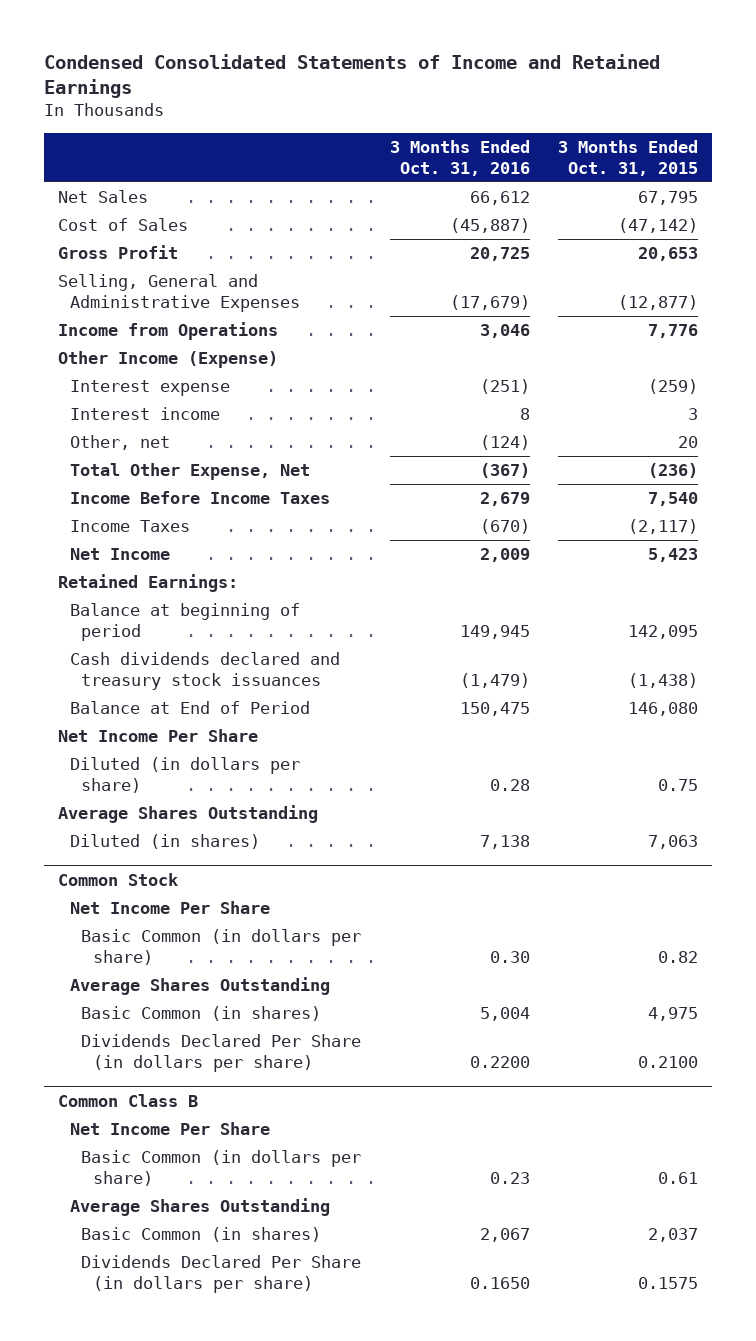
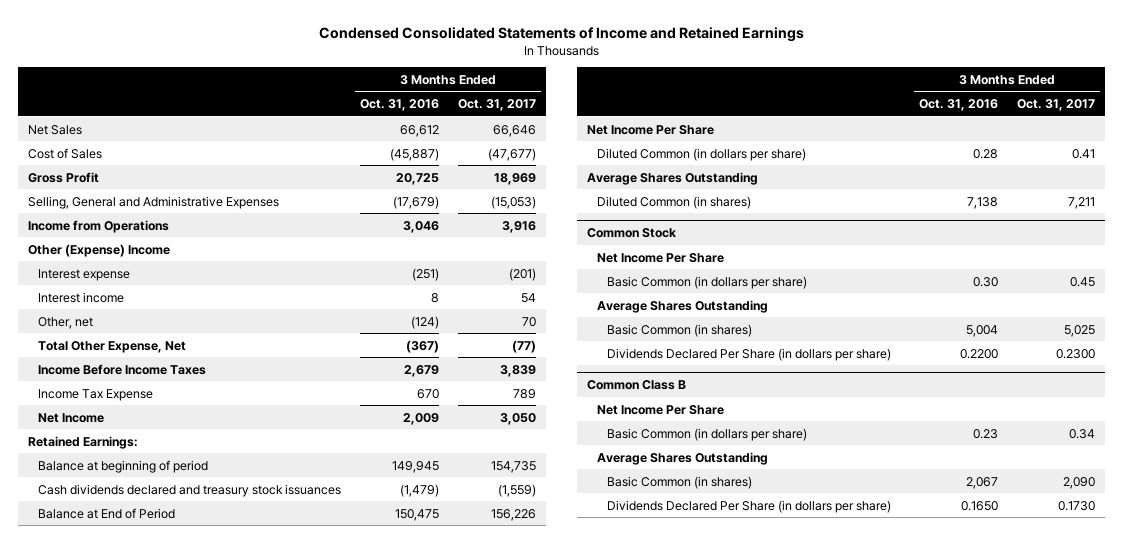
[558,139,699,176] 3 Months Ended Oct. 31, 2015 -> none
none -> [458,98,537,111] Oct. 31, 2017
[57,351,278,369] Other Income (Expense) -> [28,243,171,257] Other (Expense) Income
[69,520,190,533] Income Taxes -> [37,388,153,401] Income Tax Expense
[479,519,530,535] (670) -> [417,388,440,399] 670
[69,757,300,793] Diluted (in dollars per share) -> [596,147,806,161] Diluted Common (in dollars per share)
[69,834,260,850] Diluted (in shares) -> [596,195,751,209] Diluted Common (in shares)

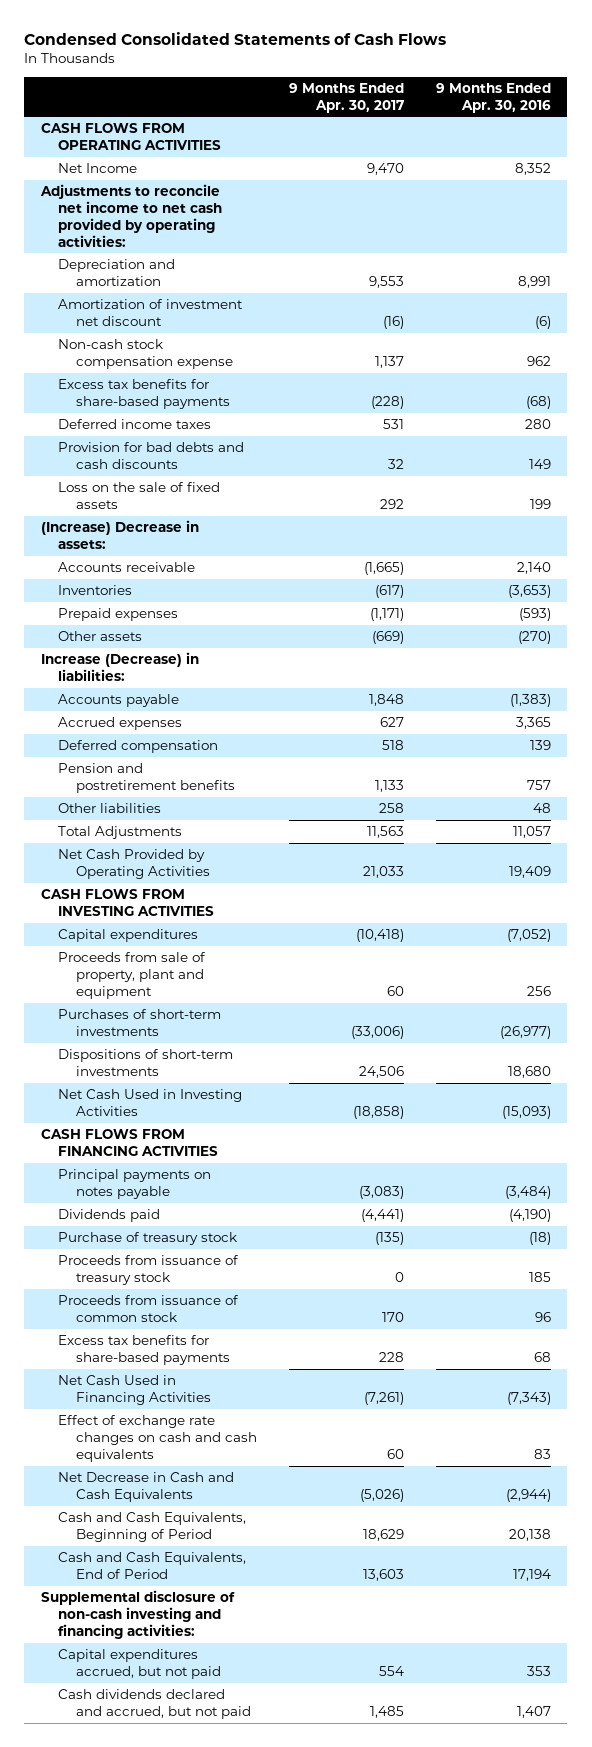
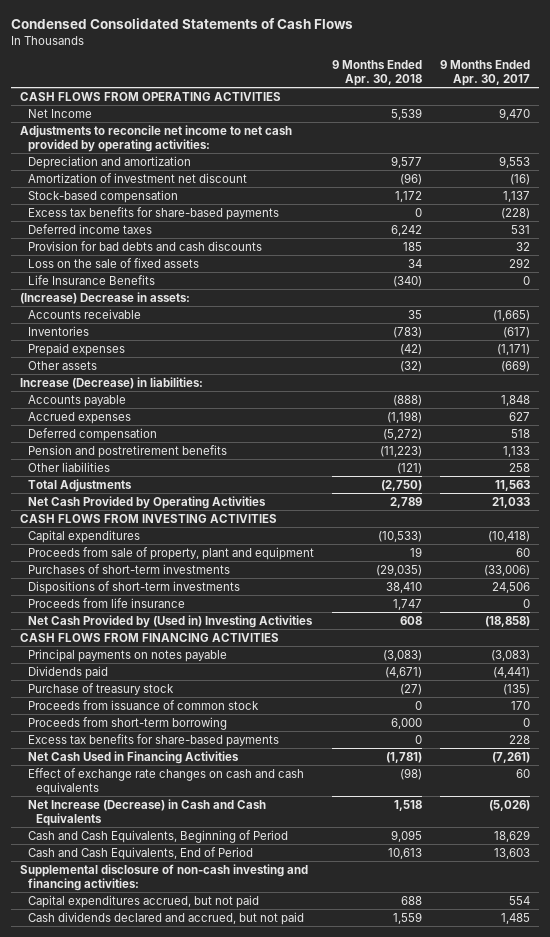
[436,82,552,113] 9 Months Ended Apr. 30, 2016 -> none
none -> [331,59,422,87] 9 Months Ended Apr. 30, 2018
[58,339,234,369] Non-cash stock compensation expense -> [28,189,179,203] Stock-based compensation
none -> [28,274,156,285] Life Insurance Benefits
none -> [28,597,186,608] Proceeds from life insurance
[58,1089,243,1116] Net Cash Used in Investing Activities -> [28,614,314,628] Net Cash Provided by (Used in) Investing Activities
[58,1255,240,1285] Proceeds from issuance of treasury stock -> none
none -> [28,716,228,730] Proceeds from short-term borrowing
[58,1472,235,1502] Net Decrease in Cash and Cash Equivalents -> [28,798,267,826] Net Increase (Decrease) in Cash and Cash Equivalents

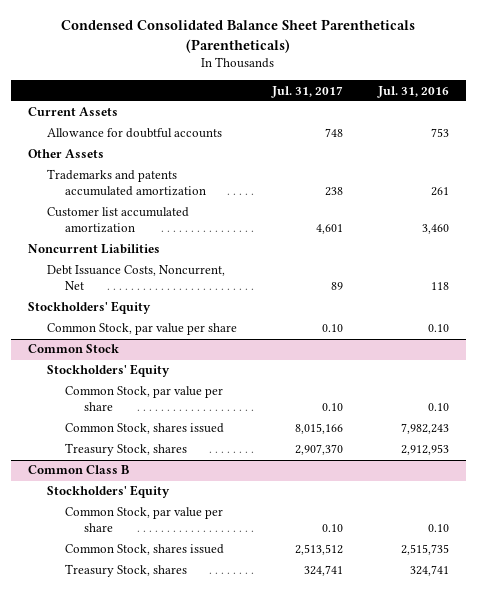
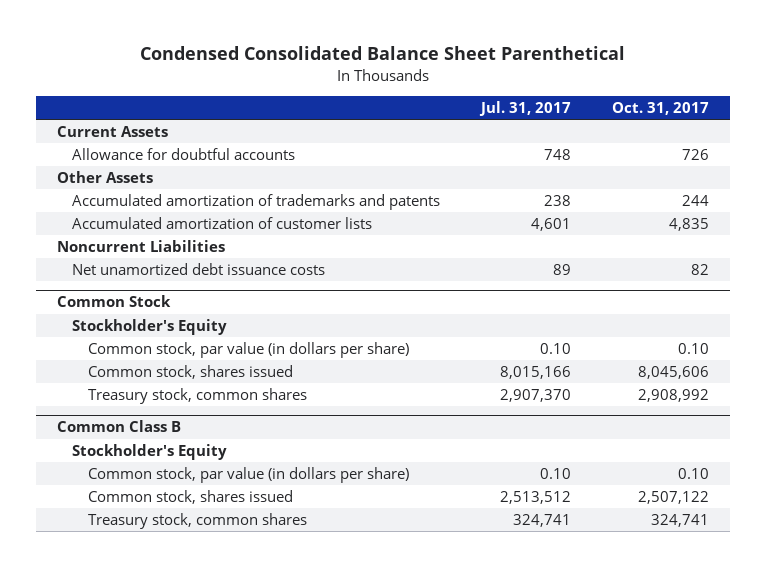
[61,19,416,54] Condensed Consolidated Balance Sheet Parentheticals (Parentheticals) -> [140,46,626,61] Condensed Consolidated Balance Sheet Parenthetical
[376,85,449,98] Jul. 31, 2016 -> none
none -> [612,101,710,115] Oct. 31, 2017
[46,169,207,197] Trademarks and patents accumulated amortization -> [72,194,441,211] Accumulated amortization of trademarks and patents
[46,207,189,234] Customer list accumulated amortization -> [72,217,373,230] Accumulated amortization of customer lists
[28,301,152,315] Stockholders' Equity -> none
[46,323,237,336] Common Stock, par value per share -> none
[46,265,225,291] Debt Issuance Costs, Noncurrent, Net -> [72,263,326,276] Net unamortized debt issuance costs
[46,364,170,378] Stockholders' Equity -> [72,319,228,336] Stockholder's Equity
[65,386,224,412] Common Stock, par value per share -> [87,342,409,359] Common stock, par value (in dollars per share)
[65,423,225,435] Common Stock, shares issued -> [87,365,293,380] Common stock, shares issued
[65,443,188,457] Treasury Stock, shares -> [87,388,307,405] Treasury stock, common shares
[46,485,170,499] Stockholders' Equity -> [72,444,228,461] Stockholder's Equity
[65,507,224,533] Common Stock, par value per share -> [87,467,409,484] Common stock, par value (in dollars per share)
[65,544,225,556] Common Stock, shares issued -> [87,490,293,505] Common stock, shares issued
[65,564,188,578] Treasury Stock, shares -> [87,513,307,530] Treasury stock, common shares

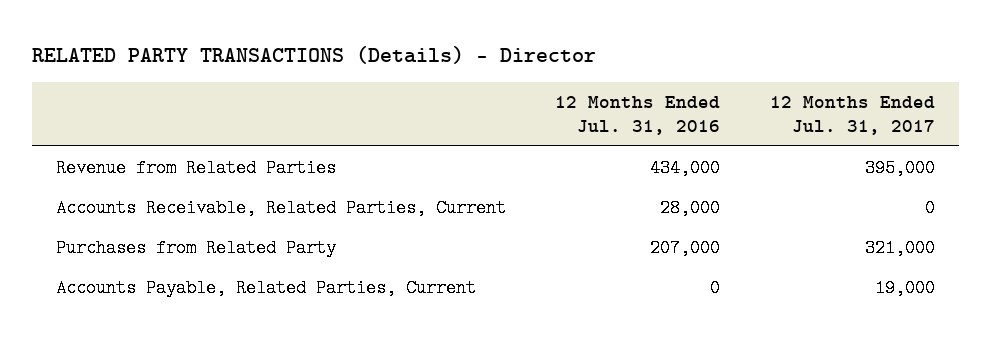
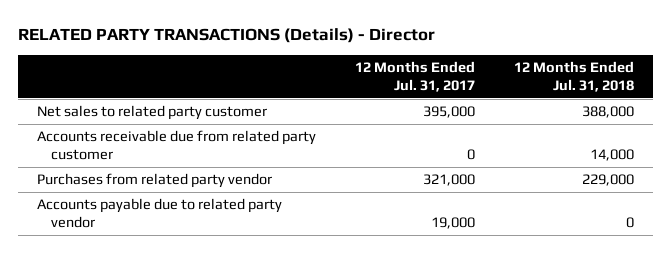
[555,95,721,135] 12 Months Ended Jul. 31, 2016 -> none
none -> [513,61,634,93] 12 Months Ended Jul. 31, 2018
[56,158,337,177] Revenue from Related Parties -> [36,105,267,121] Net sales to related party customer
[56,198,507,217] Accounts Receivable, Related Parties, Current -> [36,130,316,161] Accounts receivable due from related party customer
[56,238,337,257] Purchases from Related Party -> [36,173,272,189] Purchases from related party vendor
[56,278,477,297] Accounts Payable, Related Parties, Current -> [36,198,282,229] Accounts payable due to related party vendor

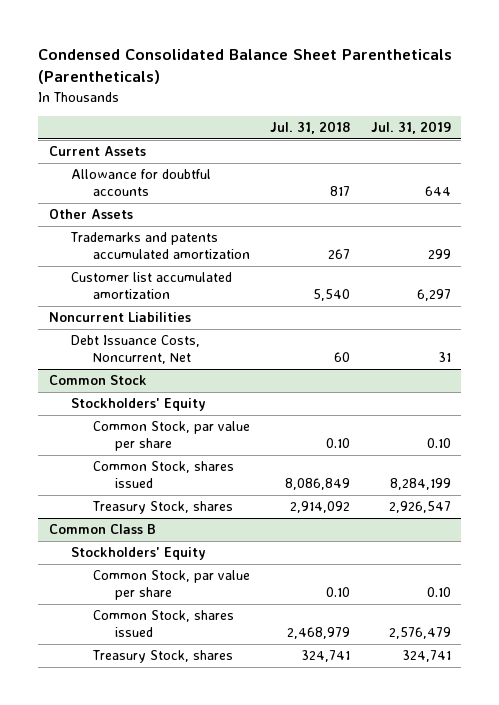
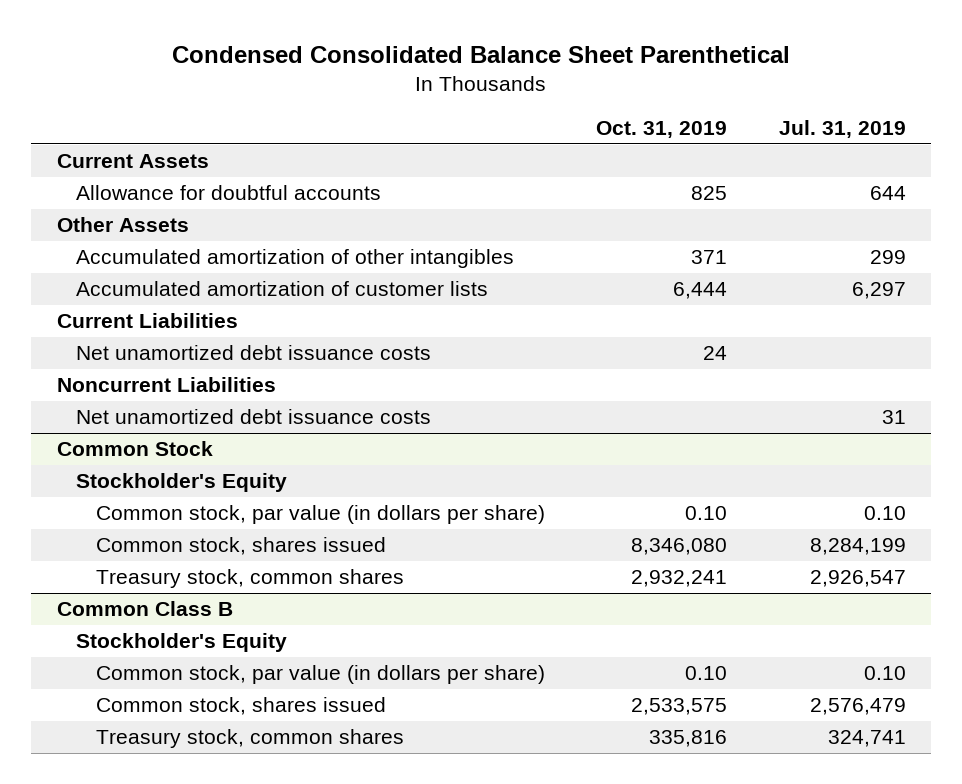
[38,49,453,85] Condensed Consolidated Balance Sheet Parentheticals (Parentheticals) -> [172,46,791,64] Condensed Consolidated Balance Sheet Parenthetical
[270,120,351,134] Jul. 31, 2018 -> none
none -> [596,121,728,139] Oct. 31, 2019
[69,232,250,260] Trademarks and patents accumulated amortization -> [76,249,515,269] Accumulated amortization of other intangibles
[70,272,232,300] Customer list accumulated amortization -> [76,281,489,297] Accumulated amortization of customer lists
none -> [56,313,238,329] Current Liabilities
none -> [76,345,432,361] Net unamortized debt issuance costs
[70,335,200,365] Debt Issuance Costs, Noncurrent, Net -> [76,409,432,425] Net unamortized debt issuance costs
[70,398,206,412] Stockholders' Equity -> [76,473,288,493] Stockholder's Equity
[92,421,250,452] Common Stock, par value per share -> [96,505,546,525] Common stock, par value (in dollars per share)
[92,461,234,489] Common Stock, shares issued -> [96,537,387,556] Common stock, shares issued
[91,501,233,515] Treasury Stock, shares -> [96,569,405,589] Treasury stock, common shares
[70,547,206,561] Stockholders' Equity -> [76,633,288,653] Stockholder's Equity
[92,570,250,601] Common Stock, par value per share -> [96,665,546,685] Common stock, par value (in dollars per share)
[92,610,234,638] Common Stock, shares issued -> [96,697,387,716] Common stock, shares issued
[91,650,233,664] Treasury Stock, shares -> [96,729,405,749] Treasury stock, common shares

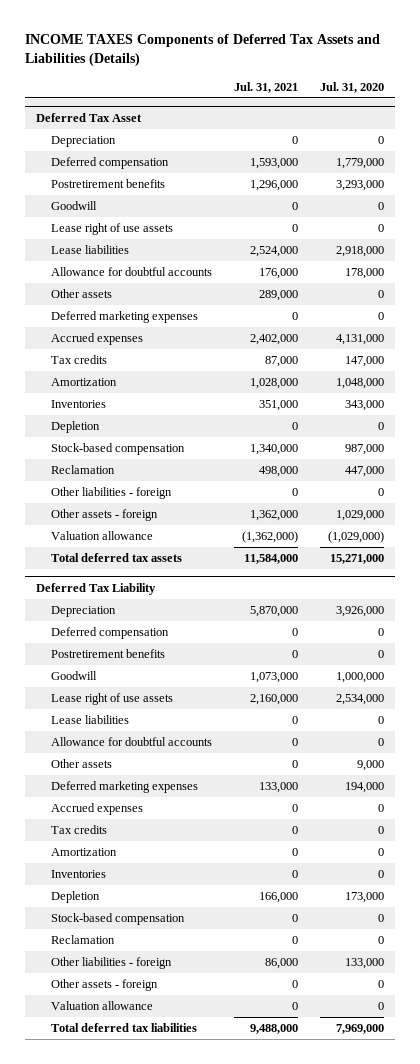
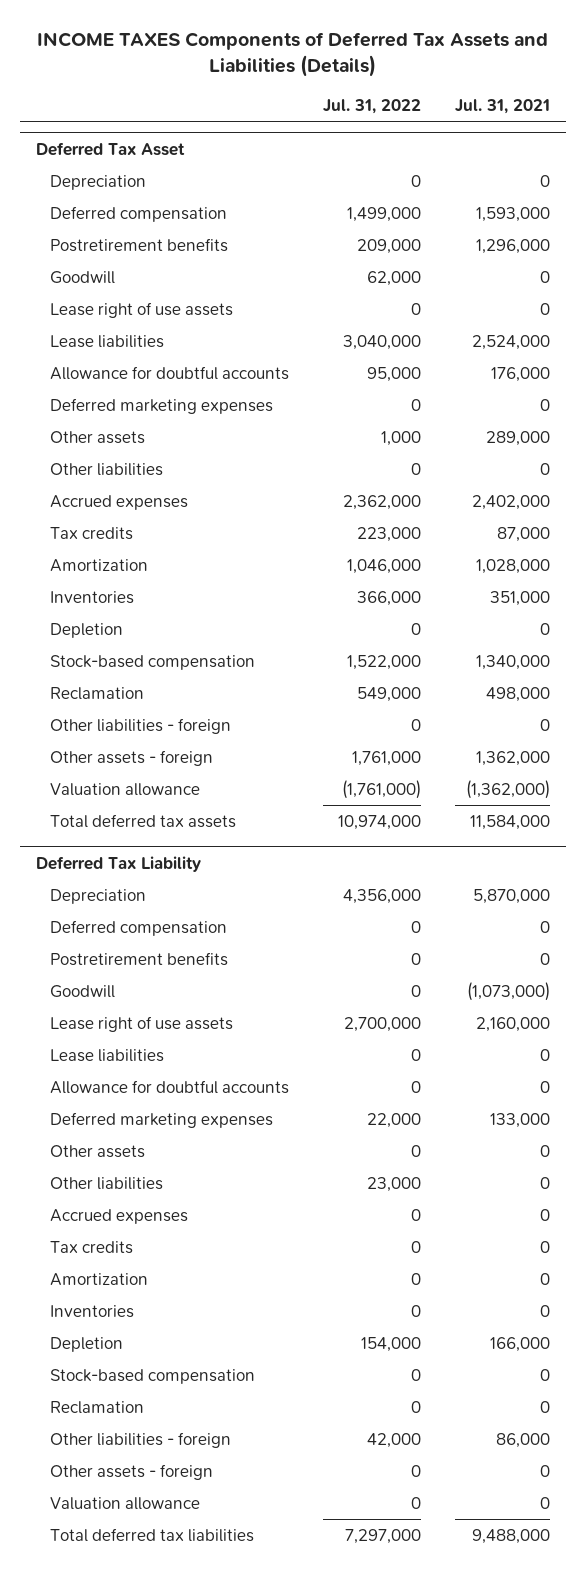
[320,81,385,93] Jul. 31, 2020 -> none
none -> [322,99,421,115] Jul. 31, 2022
[51,289,113,299] Other assets -> [50,430,146,444] Other assets
none -> [50,462,164,476] Other liabilities
[250,672,299,684] 1,073,000 -> [466,981,550,1001] (1,073,000)
[51,759,113,769] Other assets -> [50,1144,146,1158] Other assets
none -> [50,1176,164,1190] Other liabilities

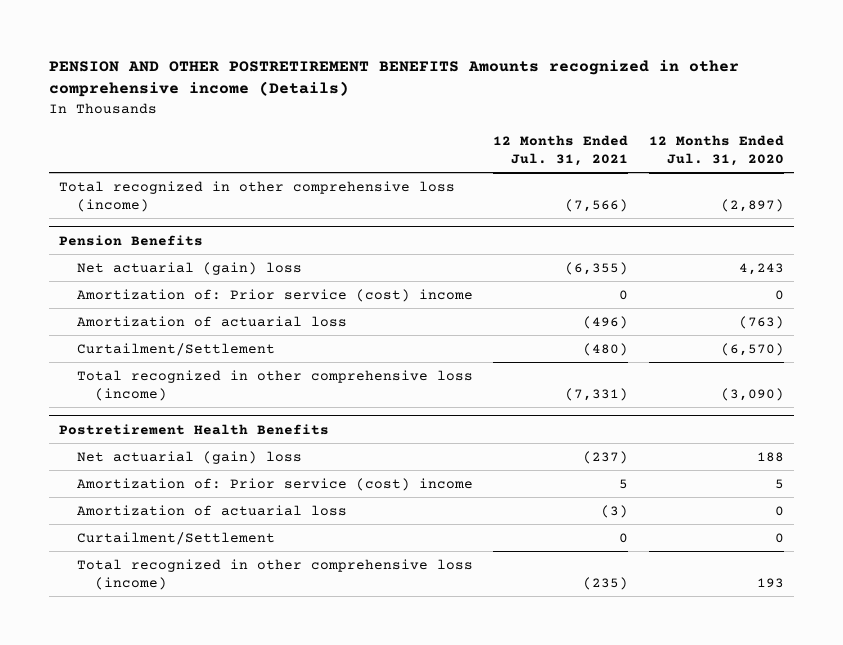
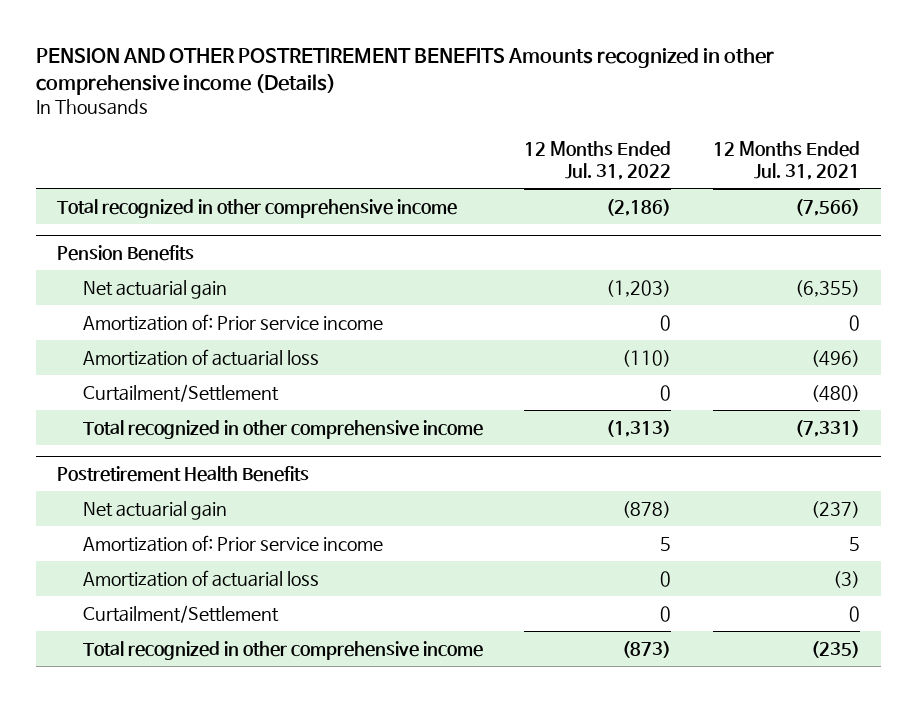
[648,134,784,166] 12 Months Ended Jul. 31, 2020 -> none
none -> [524,140,672,180] 12 Months Ended Jul. 31, 2022
[59,180,456,212] Total recognized in other comprehensive loss (income) -> [56,198,457,218] Total recognized in other comprehensive income
[77,261,303,275] Net actuarial (gain) loss -> [82,279,227,299] Net actuarial gain
[77,288,474,302] Amortization of: Prior service (cost) income -> [82,313,383,331] Amortization of: Prior service income
[77,369,474,401] Total recognized in other comprehensive loss (income) -> [82,419,483,439] Total recognized in other comprehensive income
[77,450,303,464] Net actuarial (gain) loss -> [82,500,227,520] Net actuarial gain
[77,477,474,491] Amortization of: Prior service (cost) income -> [82,534,383,552] Amortization of: Prior service income
[77,558,474,590] Total recognized in other comprehensive loss (income) -> [82,640,483,660] Total recognized in other comprehensive income

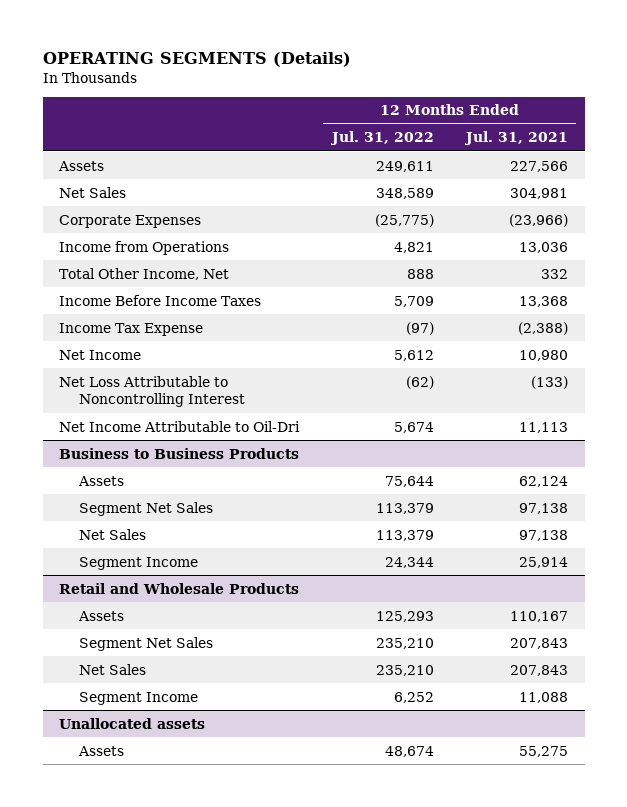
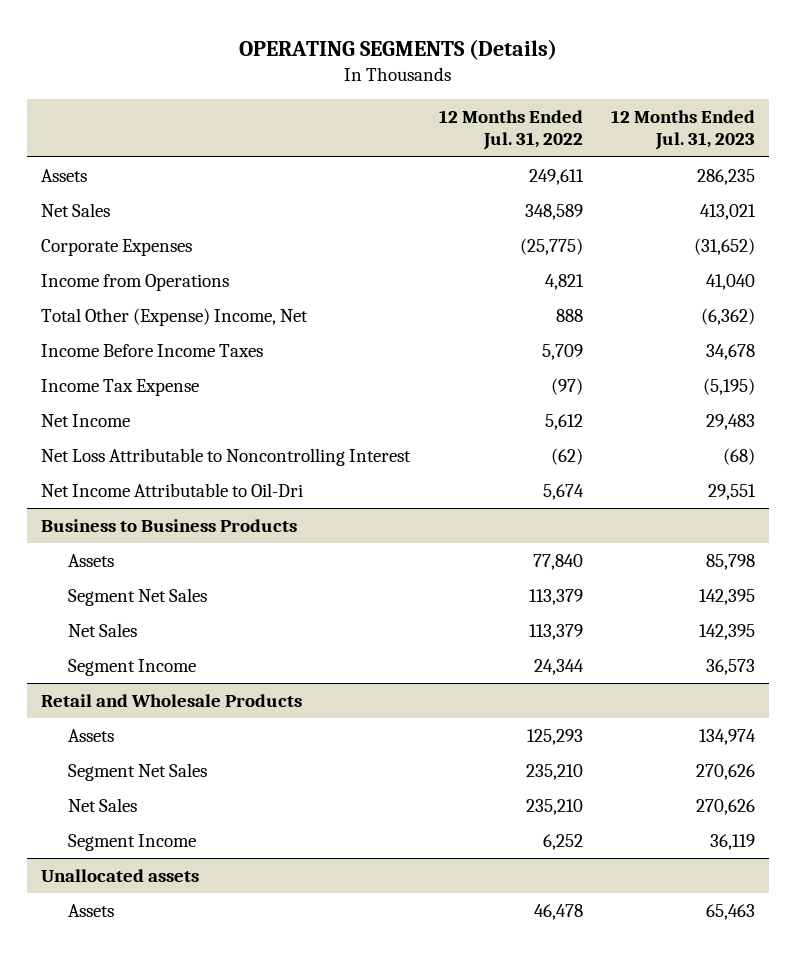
[464,131,569,146] Jul. 31, 2021 -> none
none -> [611,110,756,151] 12 Months Ended Jul. 31, 2023
[59,267,230,280] Total Other Income, Net -> [41,307,309,326] Total Other (Expense) Income, Net
[384,475,434,487] 75,644 -> [532,553,583,570] 77,840
[384,745,434,757] 48,674 -> [533,903,583,920] 46,478

